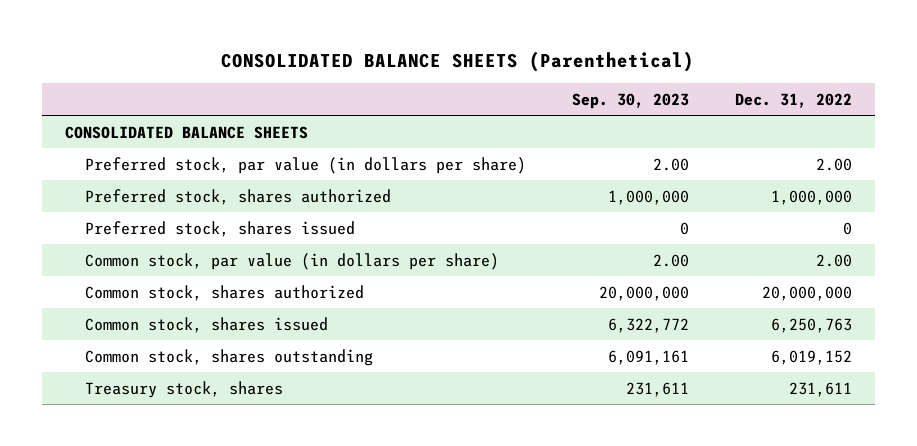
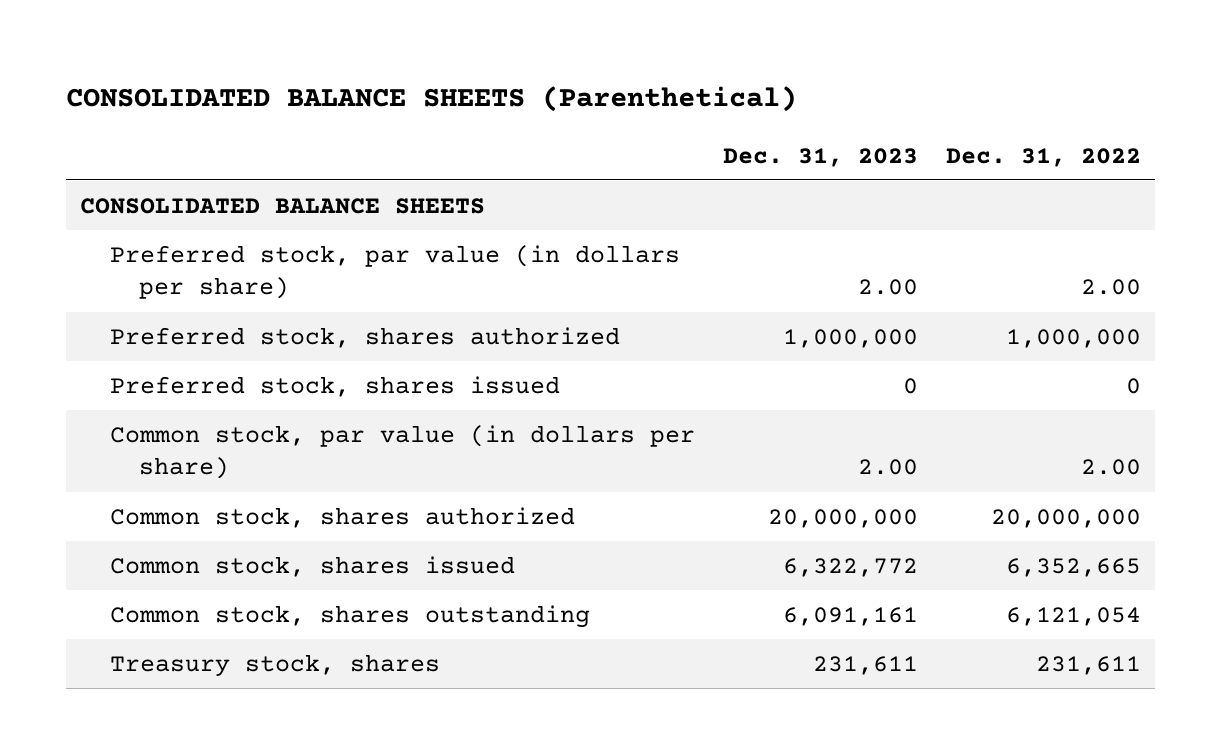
[571,93,689,110] Sep. 30, 2023 -> none
none -> [722,147,918,167] Dec. 31, 2023
[770,317,852,333] 6,250,763 -> [1005,557,1141,577] 6,352,665
[770,349,852,365] 6,019,152 -> [1005,606,1141,626] 6,121,054

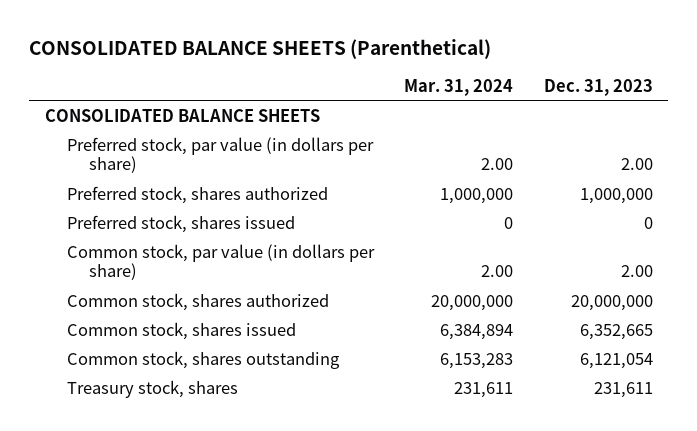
[945,147,1141,167] Dec. 31, 2022 -> none
none -> [404,78,514,96] Mar. 31, 2024
[782,557,918,577] 6,322,772 -> [579,323,653,340] 6,352,665
[782,606,918,626] 6,091,161 -> [579,352,653,369] 6,121,054

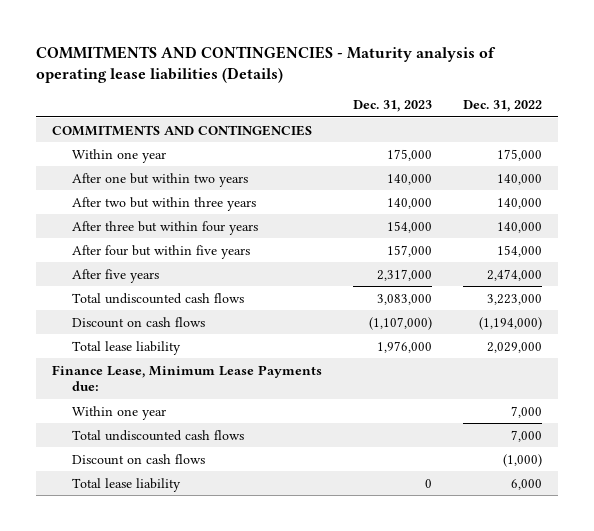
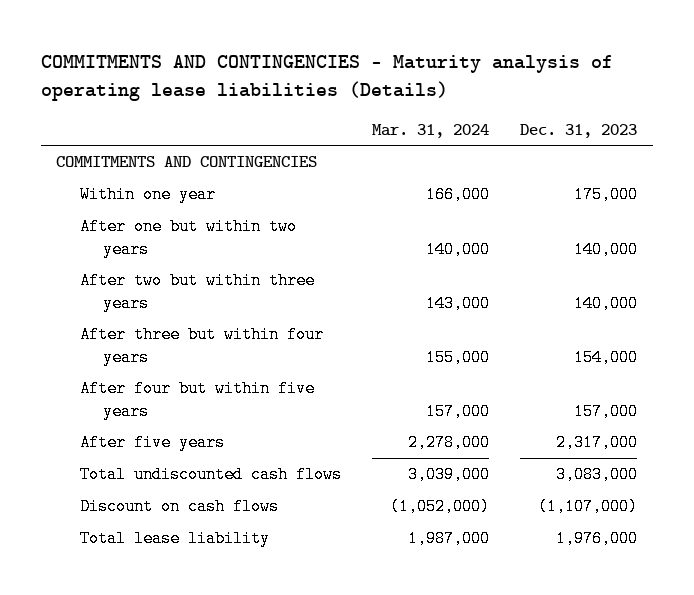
[463,100,543,113] Dec. 31, 2022 -> none
none -> [372,123,490,138] Mar. 31, 2024
[51,364,322,392] Finance Lease, Minimum Lease Payments due: -> none
[71,405,166,420] Within one year -> none
[71,429,244,441] Total undiscounted cash flows -> none
[71,453,205,465] Discount on cash flows -> none
[71,477,181,492] Total lease liability -> none

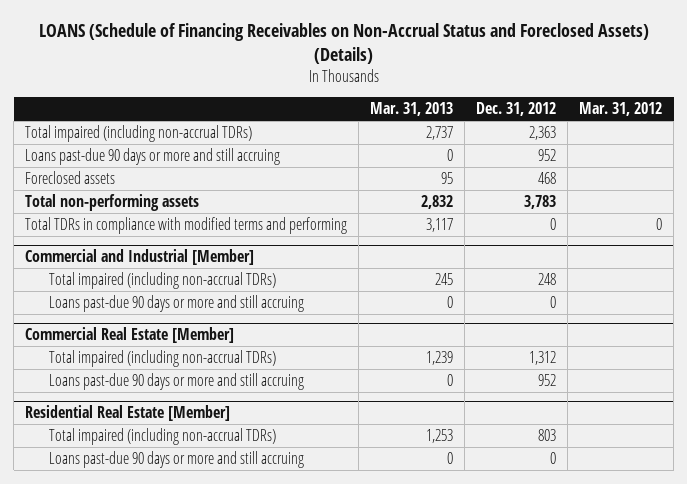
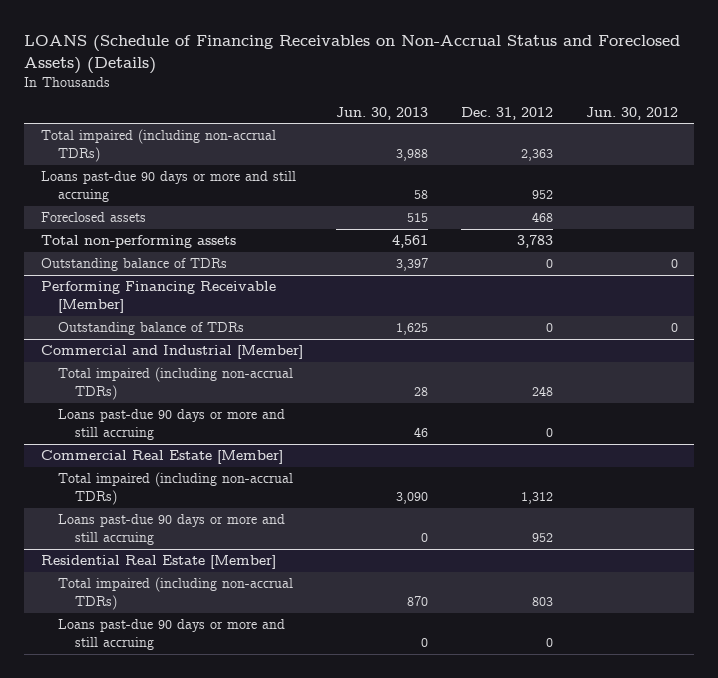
[370,102,454,117] Mar. 31, 2013 -> none
[579,102,663,117] Mar. 31, 2012 -> none
none -> [335,106,428,120] Jun. 30, 2013
none -> [585,106,678,120] Jun. 30, 2012
[25,216,348,234] Total TDRs in compliance with modified terms and performing -> none
none -> [40,258,227,272] Outstanding balance of TDRs
none -> [40,281,276,314] Performing Financing Receivable [Member]
none -> [57,322,244,336] Outstanding balance of TDRs

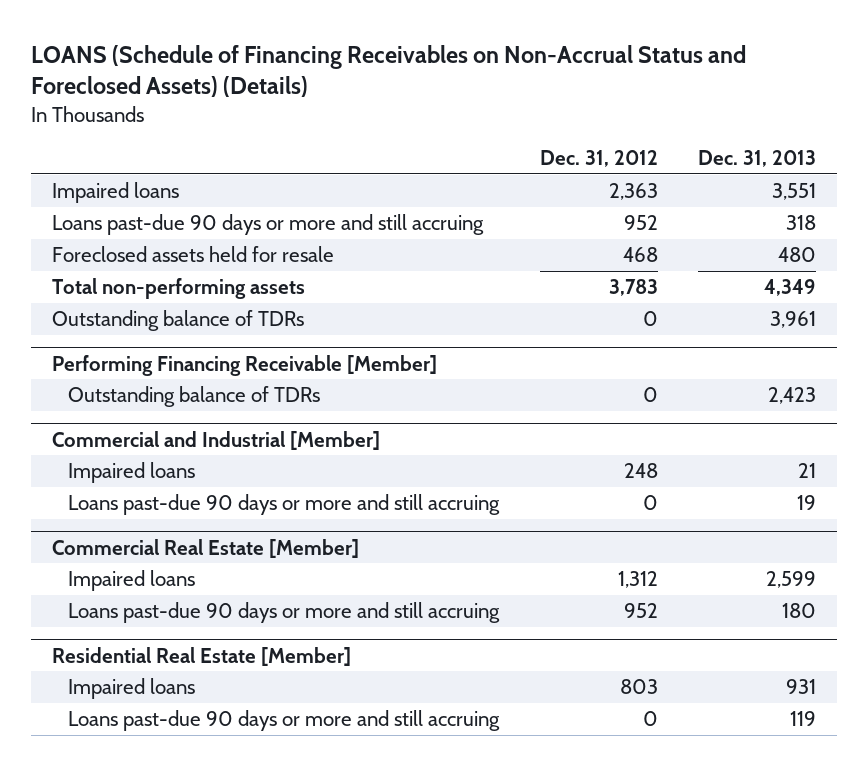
[335,106,428,120] Jun. 30, 2013 -> none
[585,106,678,120] Jun. 30, 2012 -> none
none -> [698,149,817,167] Dec. 31, 2013
[40,129,276,163] Total impaired (including non-accrual TDRs) -> [51,181,179,203] Impaired loans
[40,212,146,223] Foreclosed assets -> [51,245,334,262] Foreclosed assets held for resale
[57,367,293,401] Total impaired (including non-accrual TDRs) -> [67,461,195,483] Impaired loans
[57,472,293,506] Total impaired (including non-accrual TDRs) -> [67,569,195,591] Impaired loans
[57,577,293,611] Total impaired (including non-accrual TDRs) -> [67,677,195,699] Impaired loans

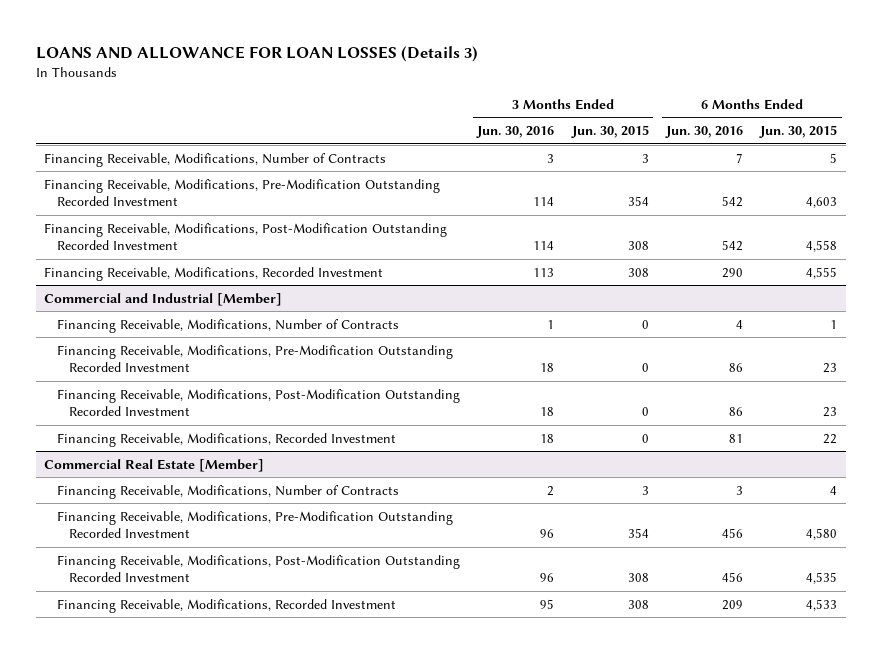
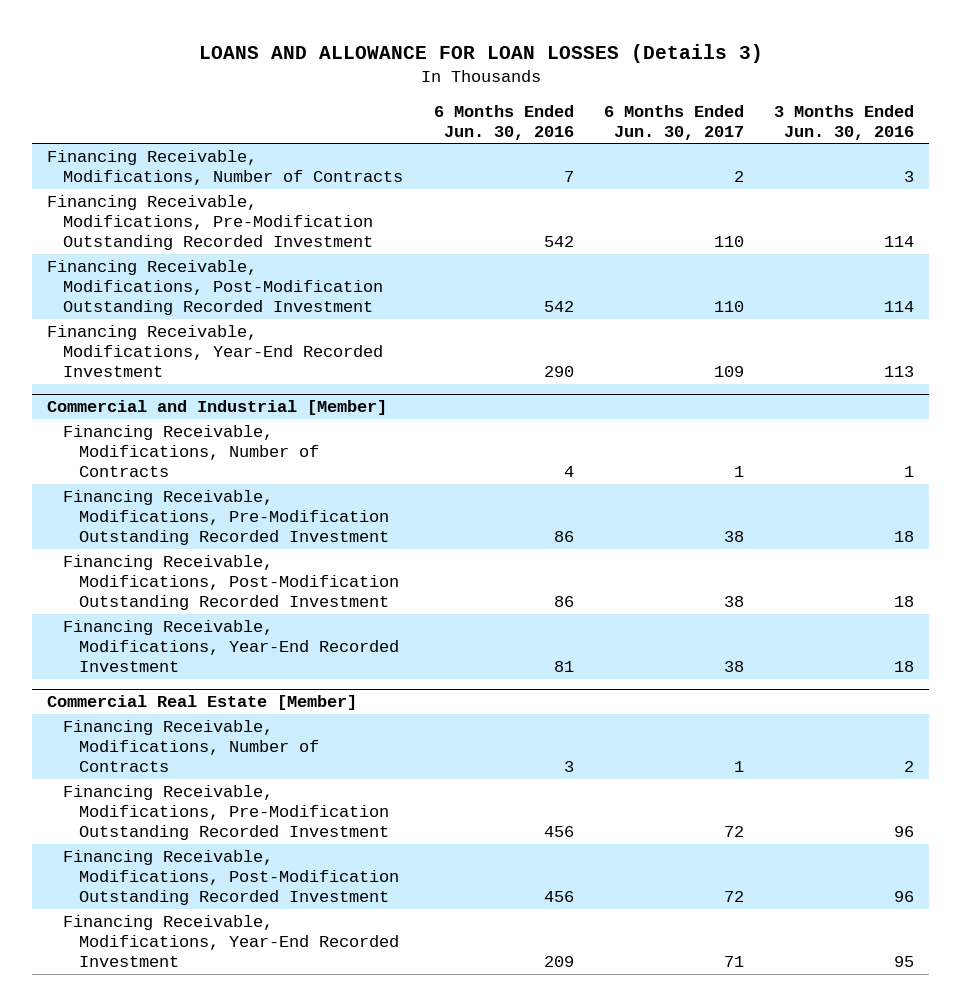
[570,125,649,139] Jun. 30, 2015 -> none
[759,125,838,139] Jun. 30, 2015 -> none
none -> [604,104,745,140] 6 Months Ended Jun. 30, 2017
[44,266,384,281] Financing Receivable, Modifications, Recorded Investment -> [47,325,384,378] Financing Receivable, Modifications, Year-End Recorded Investment
[56,432,396,447] Financing Receivable, Modifications, Recorded Investment -> [63,620,400,673] Financing Receivable, Modifications, Year-End Recorded Investment
[56,598,396,613] Financing Receivable, Modifications, Recorded Investment -> [63,915,400,968] Financing Receivable, Modifications, Year-End Recorded Investment

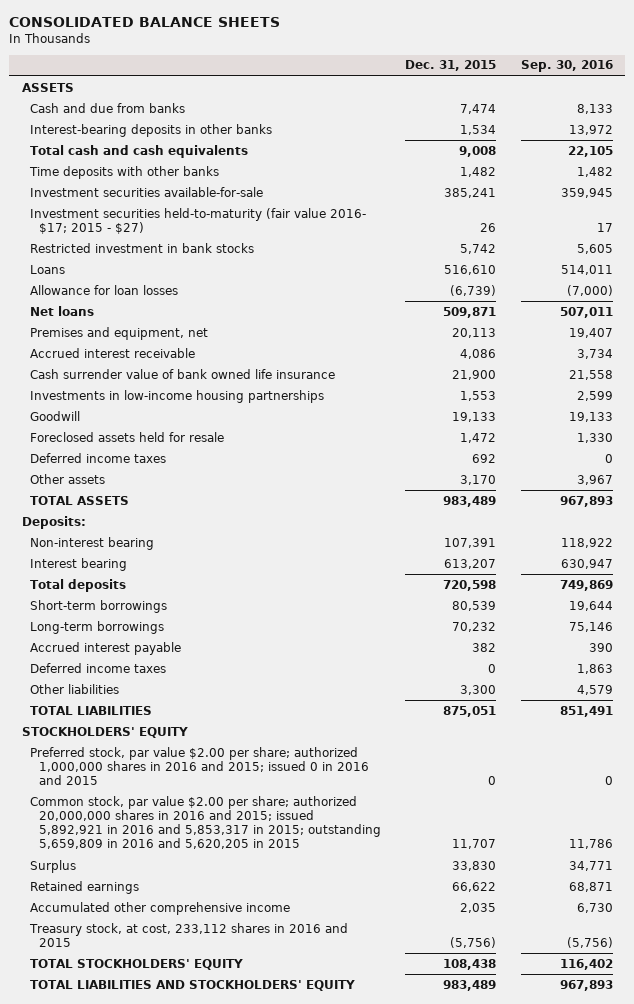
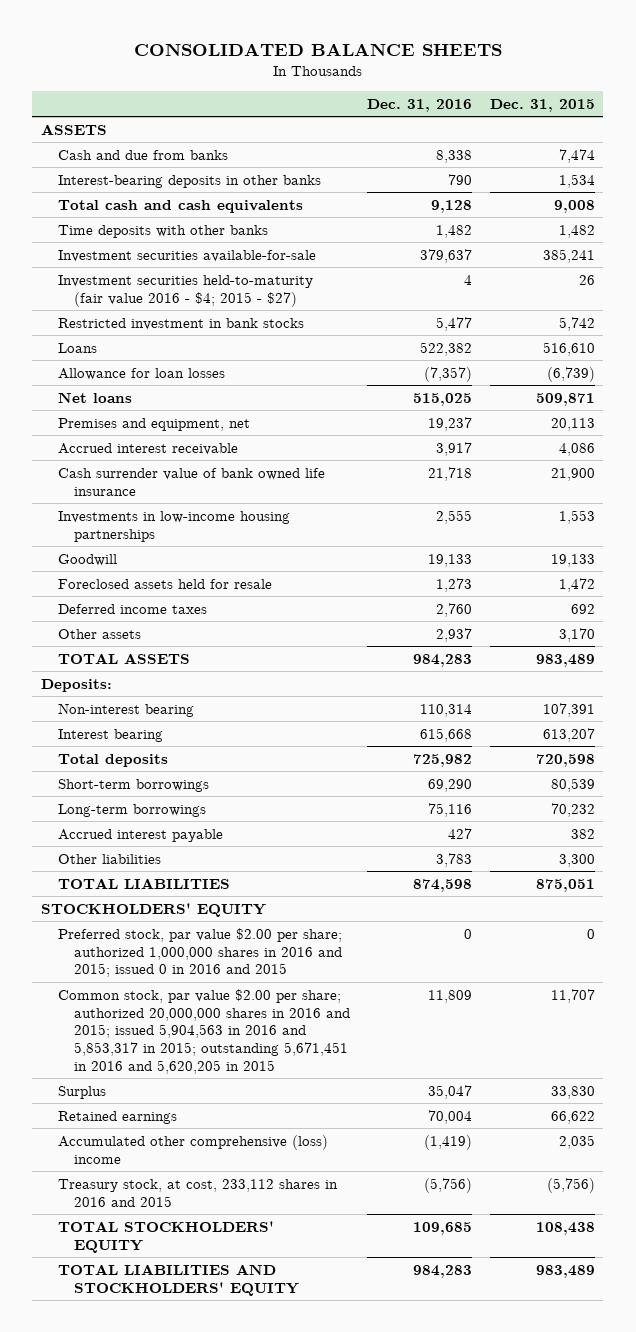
[520,60,613,73] Sep. 30, 2016 -> none
none -> [367,98,473,112] Dec. 31, 2016
[30,207,367,234] Investment securities held-to-maturity (fair value 2016- $17; 2015 - $27) -> [57,274,313,307] Investment securities held-to-maturity (fair value 2016 - $4; 2015 - $27)
[30,662,167,673] Deferred income taxes -> none
[30,795,381,850] Common stock, par value $2.00 per share; authorized 20,000,000 shares in 2016 and 2015; issued 5,892,921 in 2016 and 5,853,317 in 2015; outstanding 5,659,809 in 2016 and 5,620,205 in 2015 -> [57,988,351,1074] Common stock, par value $2.00 per share; authorized 20,000,000 shares in 2016 and 2015; issued 5,904,563 in 2016 and 5,853,317 in 2015; outstanding 5,671,451 in 2016 and 5,620,205 in 2015
[30,901,291,915] Accumulated other comprehensive income -> [57,1134,328,1164] Accumulated other comprehensive (loss) income

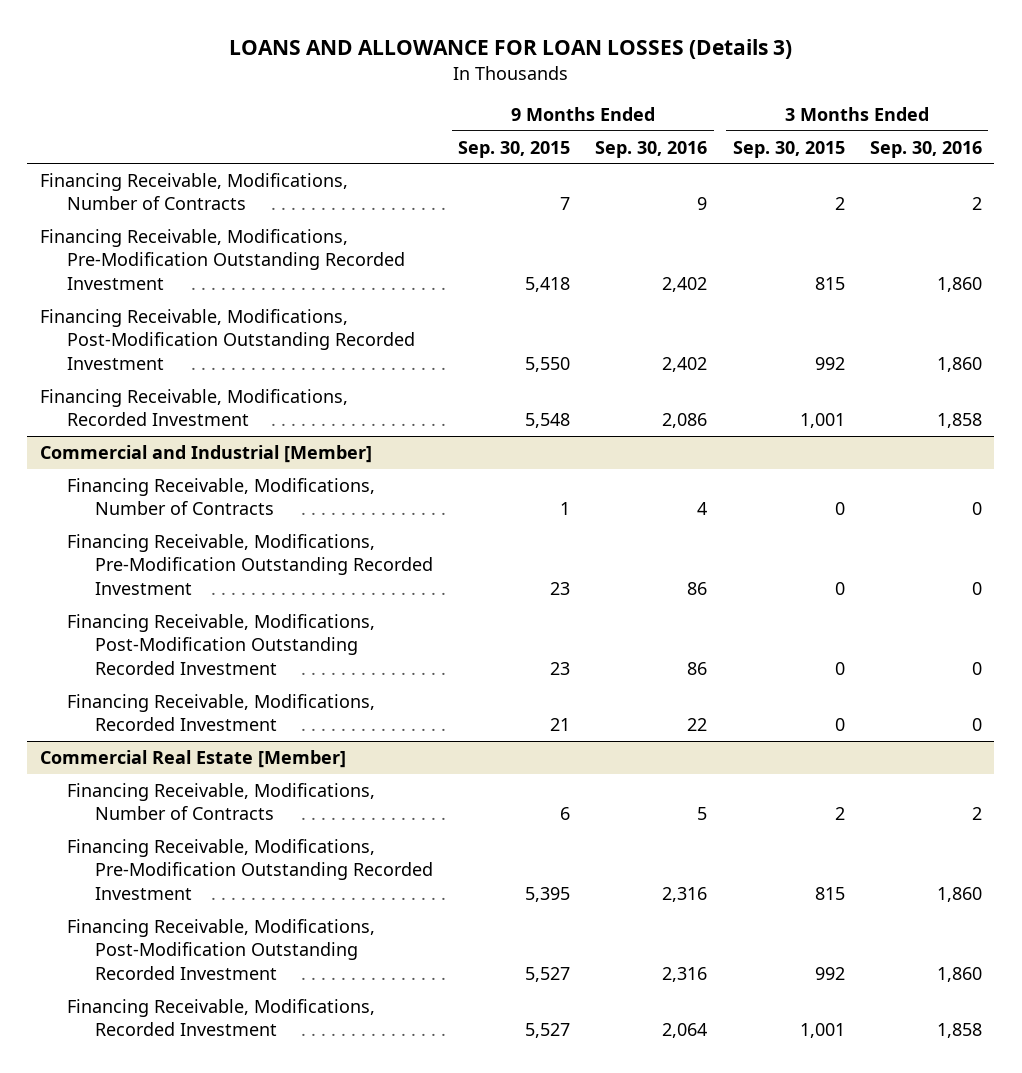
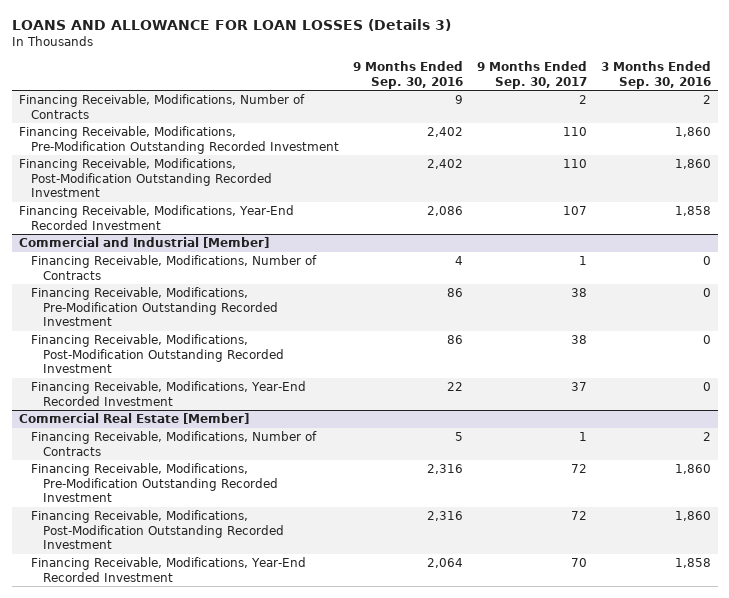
[458,140,571,158] Sep. 30, 2015 -> none
[732,140,845,158] Sep. 30, 2015 -> none
none -> [476,61,587,89] 9 Months Ended Sep. 30, 2017
[39,388,348,427] Financing Receivable, Modifications, Recorded Investment -> [18,205,294,230] Financing Receivable, Modifications, Year-End Recorded Investment
[67,693,376,732] Financing Receivable, Modifications, Recorded Investment -> [30,381,306,406] Financing Receivable, Modifications, Year-End Recorded Investment
[67,998,376,1037] Financing Receivable, Modifications, Recorded Investment -> [30,557,306,582] Financing Receivable, Modifications, Year-End Recorded Investment

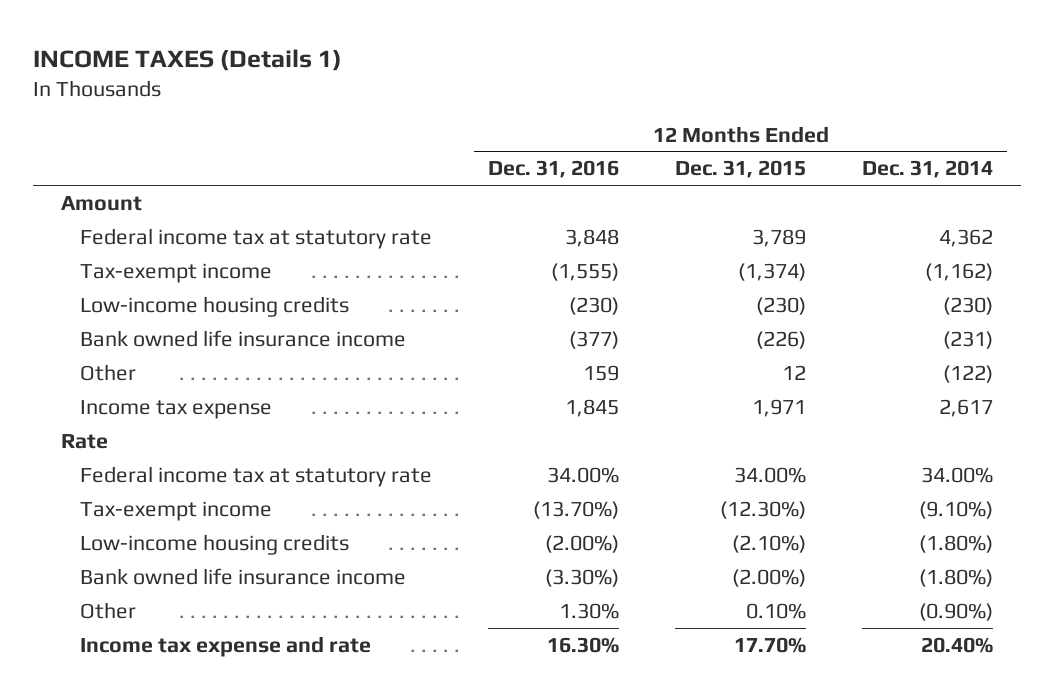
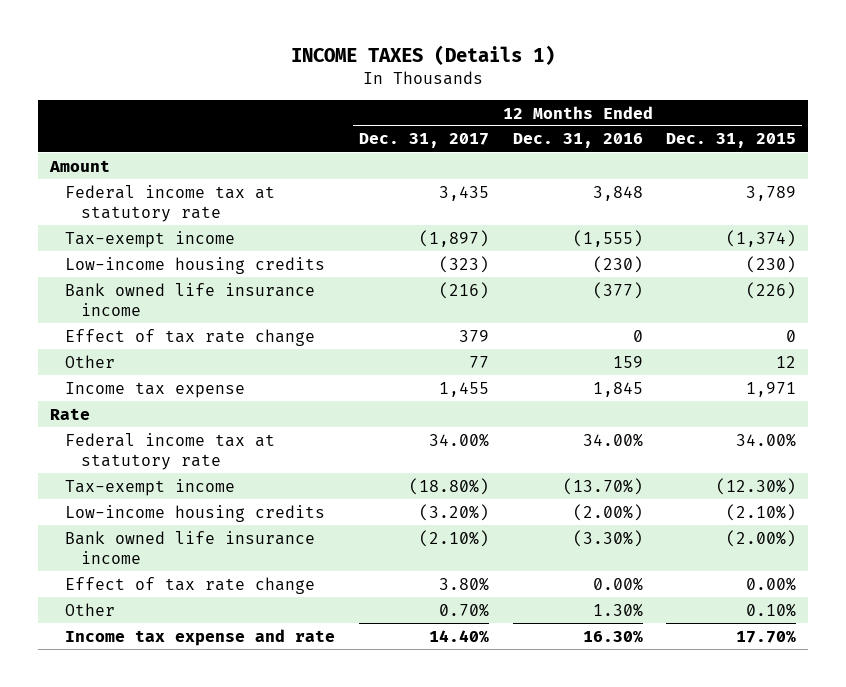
[862,160,994,179] Dec. 31, 2014 -> none
none -> [358,133,489,149] Dec. 31, 2017
none -> [65,328,316,346] Effect of tax rate change
none -> [65,576,316,594] Effect of tax rate change

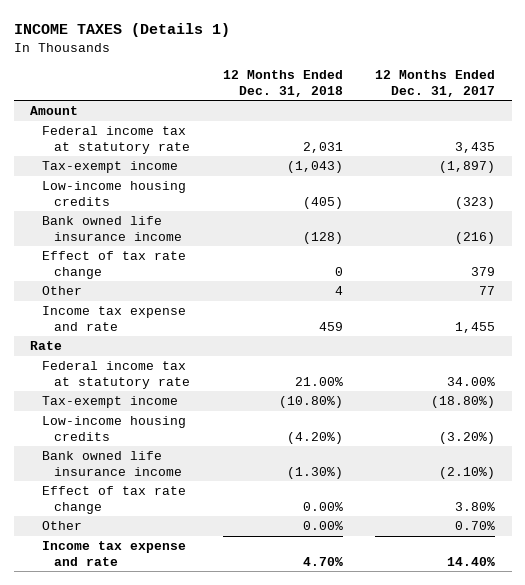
[512,133,643,149] Dec. 31, 2016 -> none
[666,133,797,149] Dec. 31, 2015 -> none
none -> [222,69,343,97] 12 Months Ended Dec. 31, 2018
[65,381,246,398] Income tax expense -> [42,306,187,331] Income tax expense and rate

